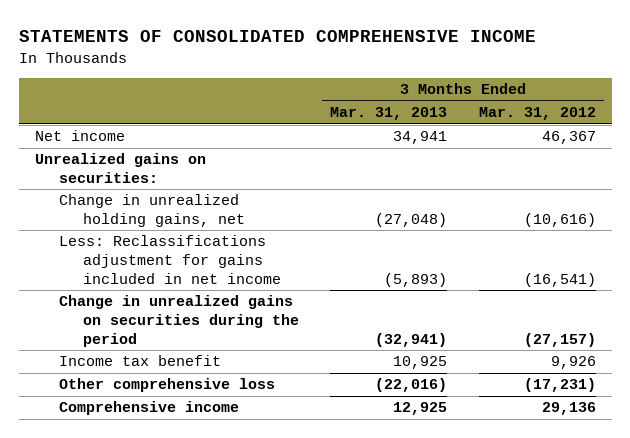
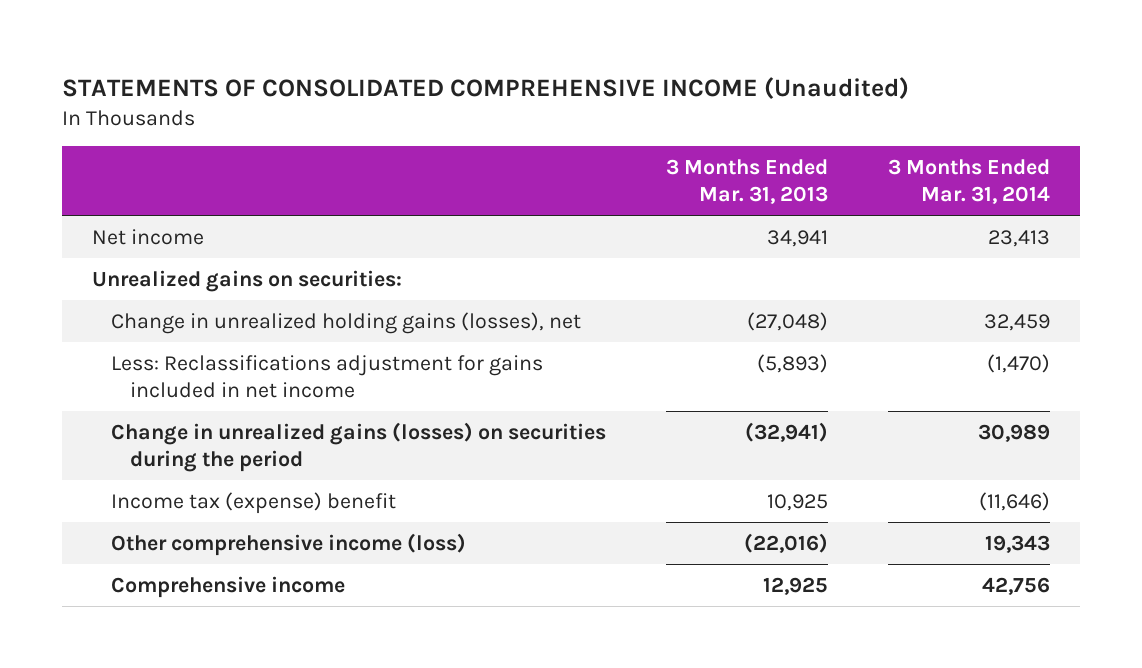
[18,30,536,43] STATEMENTS OF CONSOLIDATED COMPREHENSIVE INCOME -> [62,76,910,99] STATEMENTS OF CONSOLIDATED COMPREHENSIVE INCOME (Unaudited)
[478,107,596,121] Mar. 31, 2012 -> none
none -> [887,159,1050,204] 3 Months Ended Mar. 31, 2014
[58,194,245,227] Change in unrealized holding gains, net -> [110,311,581,334] Change in unrealized holding gains (losses), net
[58,295,299,347] Change in unrealized gains on securities during the period -> [110,421,606,472] Change in unrealized gains (losses) on securities during the period
[58,355,221,367] Income tax benefit -> [110,491,396,514] Income tax (expense) benefit
[58,378,275,393] Other comprehensive loss -> [110,532,466,556] Other comprehensive income (loss)

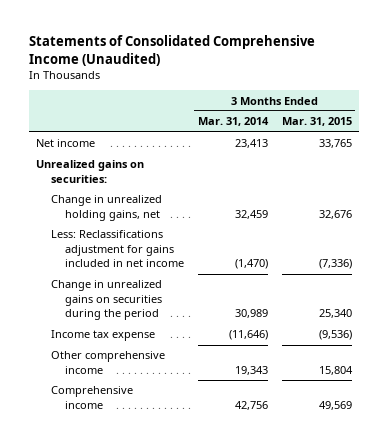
[62,76,910,99] STATEMENTS OF CONSOLIDATED COMPREHENSIVE INCOME (Unaudited) -> [29,35,316,66] Statements of Consolidated Comprehensive Income (Unaudited)
[665,159,828,204] 3 Months Ended Mar. 31, 2013 -> none
none -> [281,117,352,127] Mar. 31, 2015
[110,311,581,334] Change in unrealized holding gains (losses), net -> [50,195,162,221] Change in unrealized holding gains, net
[110,421,606,472] Change in unrealized gains (losses) on securities during the period -> [50,280,162,321] Change in unrealized gains on securities during the period
[110,491,396,514] Income tax (expense) benefit -> [50,330,155,342] Income tax expense
[110,532,466,556] Other comprehensive income (loss) -> [50,351,165,374] Other comprehensive income

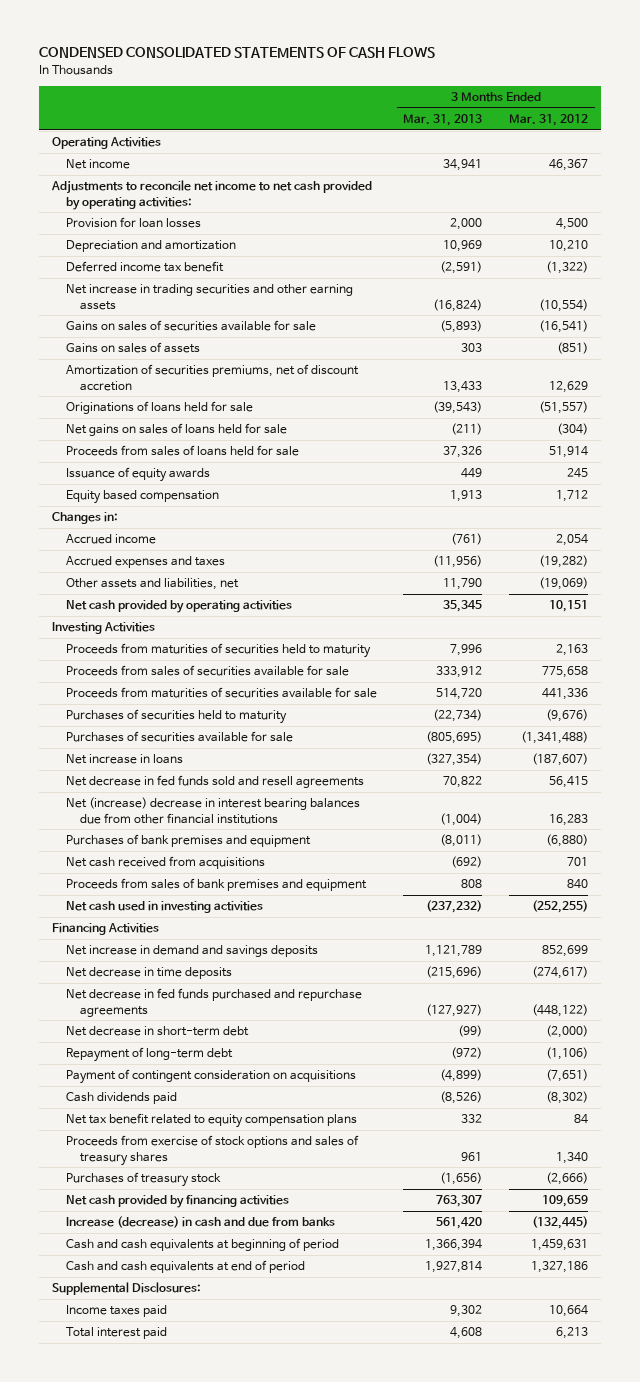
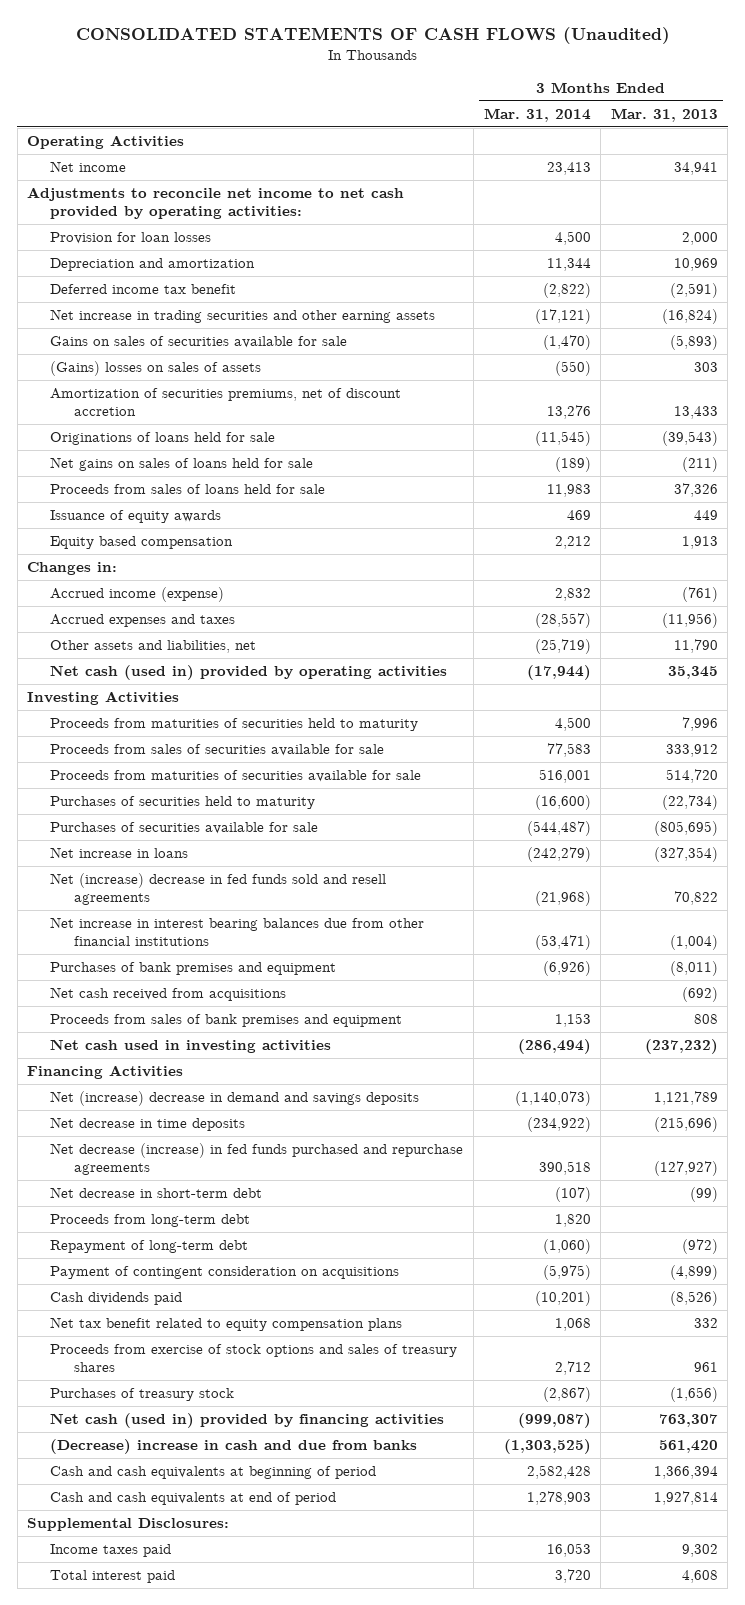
[38,47,435,59] CONDENSED CONSOLIDATED STATEMENTS OF CASH FLOWS -> [75,27,670,45] CONSOLIDATED STATEMENTS OF CASH FLOWS (Unaudited)
[508,114,588,127] Mar. 31, 2012 -> none
none -> [483,107,591,122] Mar. 31, 2014
[65,342,200,354] Gains on sales of assets -> [50,361,262,377] (Gains) losses on sales of assets
[65,534,156,545] Accrued income -> [50,587,225,603] Accrued income (expense)
[65,600,292,614] Net cash provided by operating activities -> [50,665,448,681] Net cash (used in) provided by operating activities
[65,775,364,789] Net decrease in fed funds sold and resell agreements -> [50,873,387,905] Net (increase) decrease in fed funds sold and resell agreements
[65,797,360,824] Net (increase) decrease in interest bearing balances due from other financial institutions -> [50,917,425,946] Net increase in interest bearing balances due from other financial institutions
[65,945,318,958] Net increase in demand and savings deposits -> [50,1091,420,1107] Net (increase) decrease in demand and savings deposits
[65,988,362,1017] Net decrease in fed funds purchased and repurchase agreements -> [50,1143,464,1175] Net decrease (increase) in fed funds purchased and repurchase agreements
none -> [50,1214,251,1228] Proceeds from long-term debt
[65,1195,289,1209] Net cash provided by financing activities -> [50,1413,445,1429] Net cash (used in) provided by financing activities
[65,1216,335,1229] Increase (decrease) in cash and due from banks -> [50,1439,418,1455] (Decrease) increase in cash and due from banks

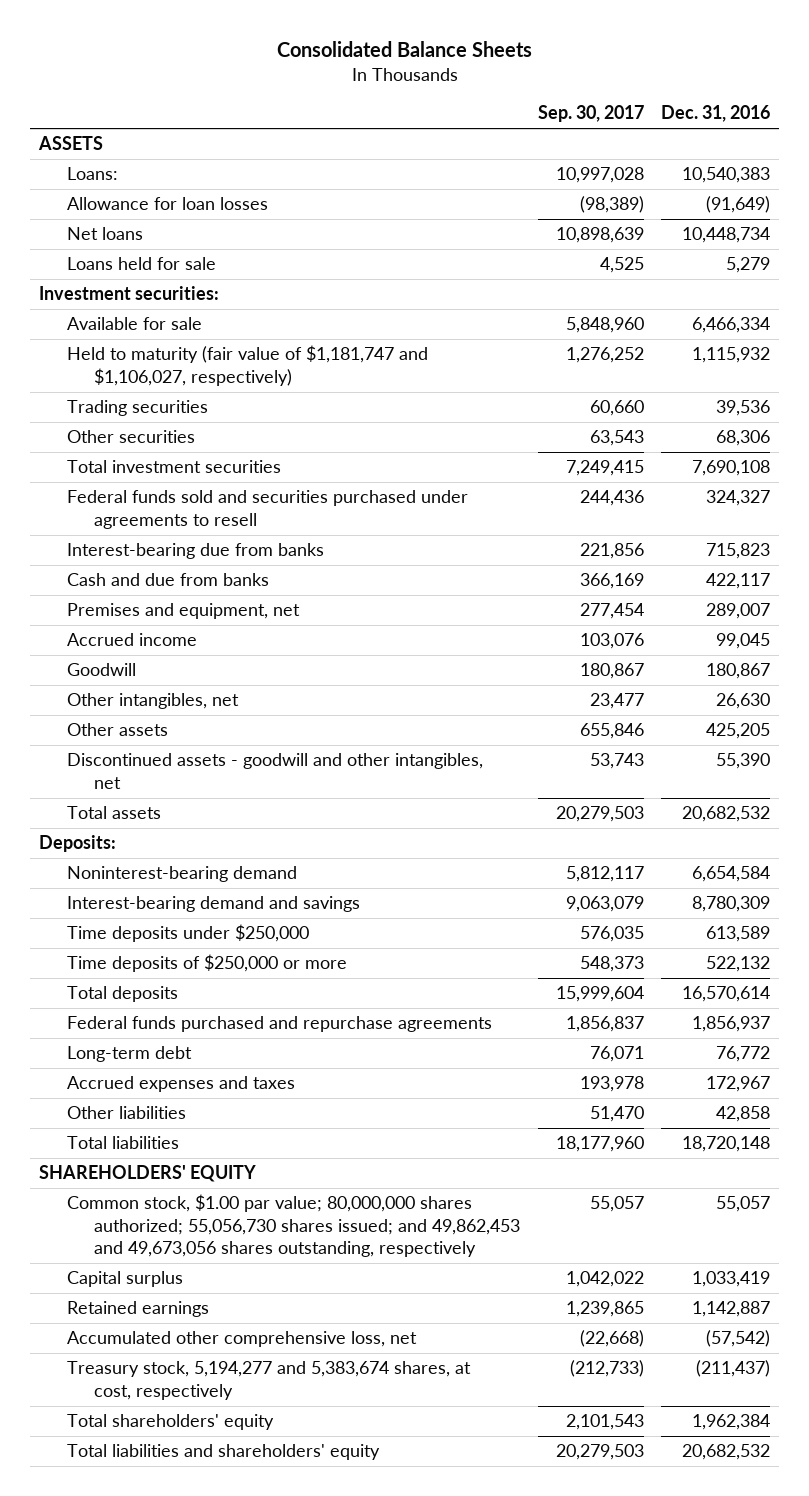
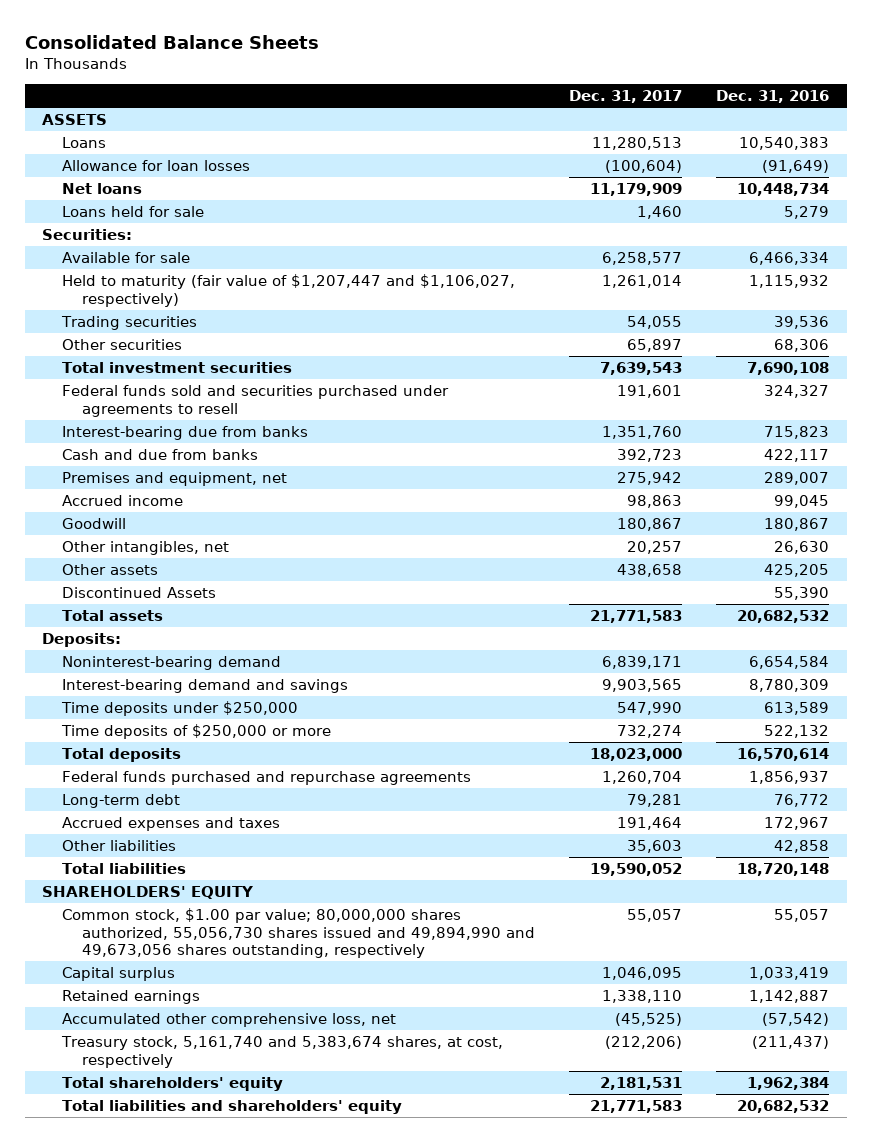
[537,105,644,123] Sep. 30, 2017 -> none
none -> [569,90,683,104] Dec. 31, 2017
[66,167,118,181] Loans: -> [62,137,107,149] Loans
[39,286,220,301] Investment securities: -> [42,229,133,241] Securities:
[66,345,428,386] Held to maturity (fair value of $1,181,747 and $1,106,027, respectively) -> [62,274,516,307] Held to maturity (fair value of $1,207,447 and $1,106,027, respectively)
[66,753,483,789] Discontinued assets - goodwill and other intangibles, net -> [62,587,217,599] Discontinued Assets
[66,1194,521,1257] Common stock, $1.00 par value; 80,000,000 shares authorized; 55,056,730 shares issued; and 49,862,453 and 49,673,056 shares outstanding, respectively -> [62,908,535,958] Common stock, $1.00 par value; 80,000,000 shares authorized, 55,056,730 shares issued and 49,894,990 and 49,673,056 shares outstanding, respectively
[66,1361,471,1400] Treasury stock, 5,194,277 and 5,383,674 shares, at cost, respectively -> [61,1036,504,1068] Treasury stock, 5,161,740 and 5,383,674 shares, at cost, respectively

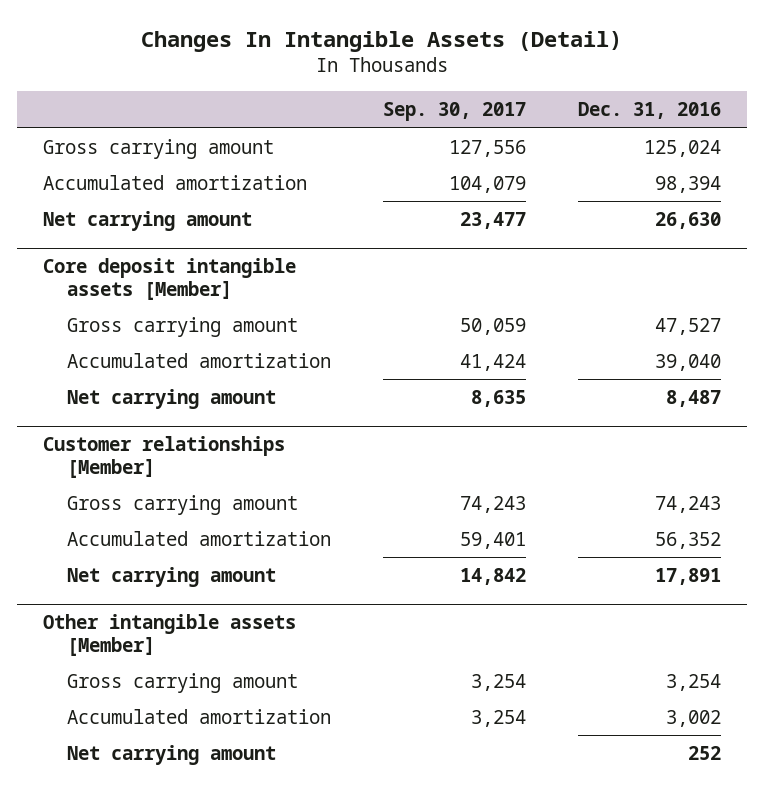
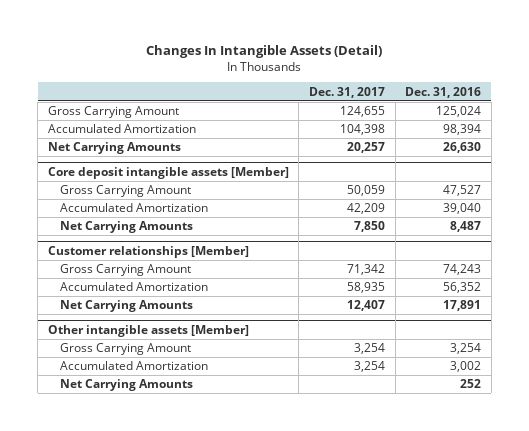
[382,102,526,122] Sep. 30, 2017 -> none
none -> [308,86,385,98] Dec. 31, 2017
[43,138,275,159] Gross carrying amount -> [47,106,179,119] Gross Carrying Amount
[43,174,308,190] Accumulated amortization -> [47,124,196,134] Accumulated Amortization
[43,210,253,231] Net carrying amount -> [47,142,181,155] Net Carrying Amounts
[66,316,298,337] Gross carrying amount -> [59,185,191,198] Gross Carrying Amount
[66,352,331,368] Accumulated amortization -> [59,203,208,213] Accumulated Amortization
[66,388,276,409] Net carrying amount -> [59,221,193,234] Net Carrying Amounts
[66,494,298,515] Gross carrying amount -> [59,264,191,277] Gross Carrying Amount
[66,530,331,546] Accumulated amortization -> [59,282,208,292] Accumulated Amortization
[66,566,276,587] Net carrying amount -> [59,300,193,313] Net Carrying Amounts
[66,672,298,693] Gross carrying amount -> [59,343,191,356] Gross Carrying Amount
[66,708,331,724] Accumulated amortization -> [59,361,208,371] Accumulated Amortization
[66,744,276,765] Net carrying amount -> [59,379,193,392] Net Carrying Amounts

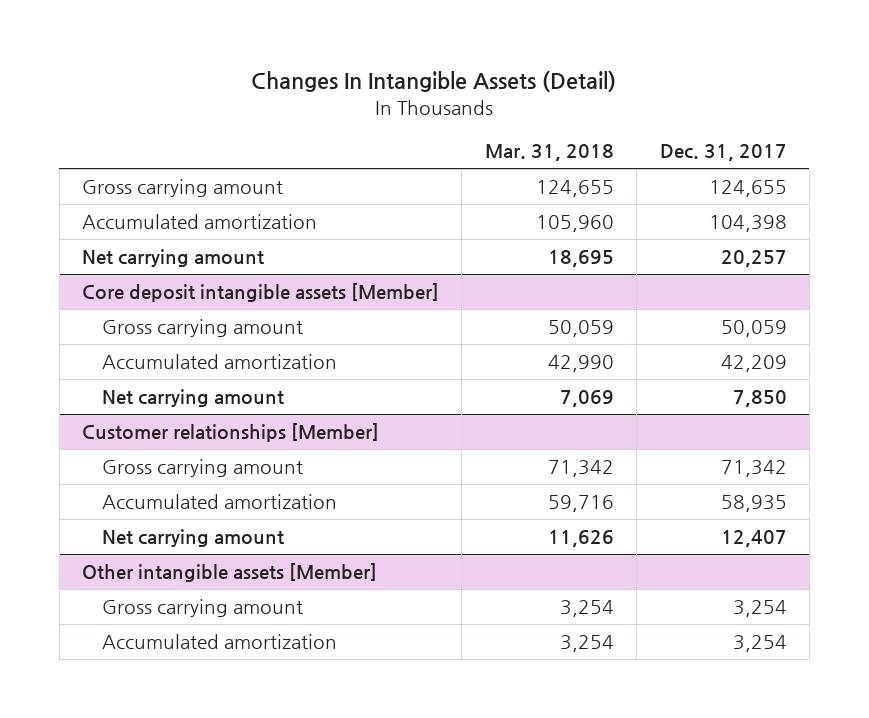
[405,86,482,98] Dec. 31, 2016 -> none
none -> [484,144,614,162] Mar. 31, 2018
[47,106,179,119] Gross Carrying Amount -> [82,179,284,198] Gross carrying amount
[47,124,196,134] Accumulated Amortization -> [82,214,318,230] Accumulated amortization
[47,142,181,155] Net Carrying Amounts -> [82,249,265,268] Net carrying amount
[59,185,191,198] Gross Carrying Amount -> [101,319,303,338] Gross carrying amount
[59,203,208,213] Accumulated Amortization -> [101,354,337,370] Accumulated amortization
[59,221,193,234] Net Carrying Amounts -> [101,389,284,408] Net carrying amount
[59,264,191,277] Gross Carrying Amount -> [101,459,303,478] Gross carrying amount
[59,282,208,292] Accumulated Amortization -> [101,494,337,510] Accumulated amortization
[59,300,193,313] Net Carrying Amounts -> [101,529,284,548] Net carrying amount
[59,379,193,392] Net Carrying Amounts -> none
[59,343,191,356] Gross Carrying Amount -> [101,599,303,618] Gross carrying amount
[59,361,208,371] Accumulated Amortization -> [101,634,337,650] Accumulated amortization

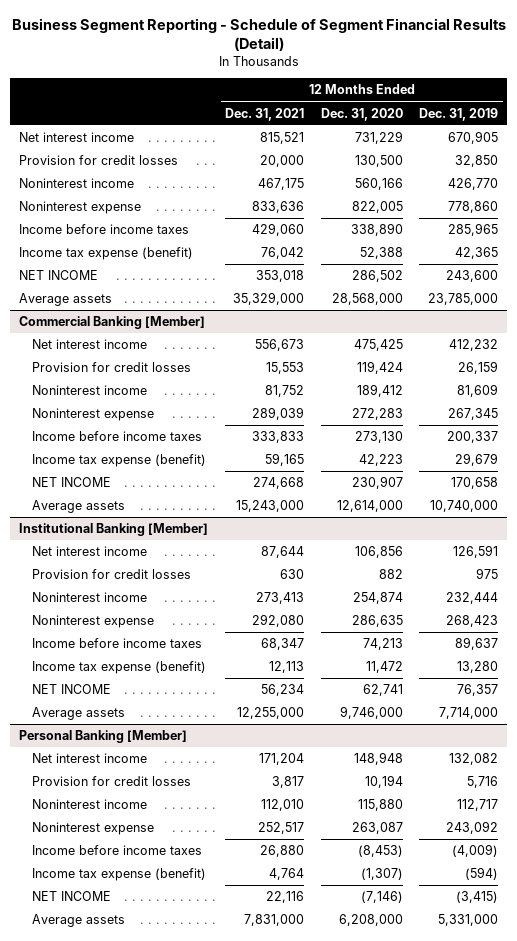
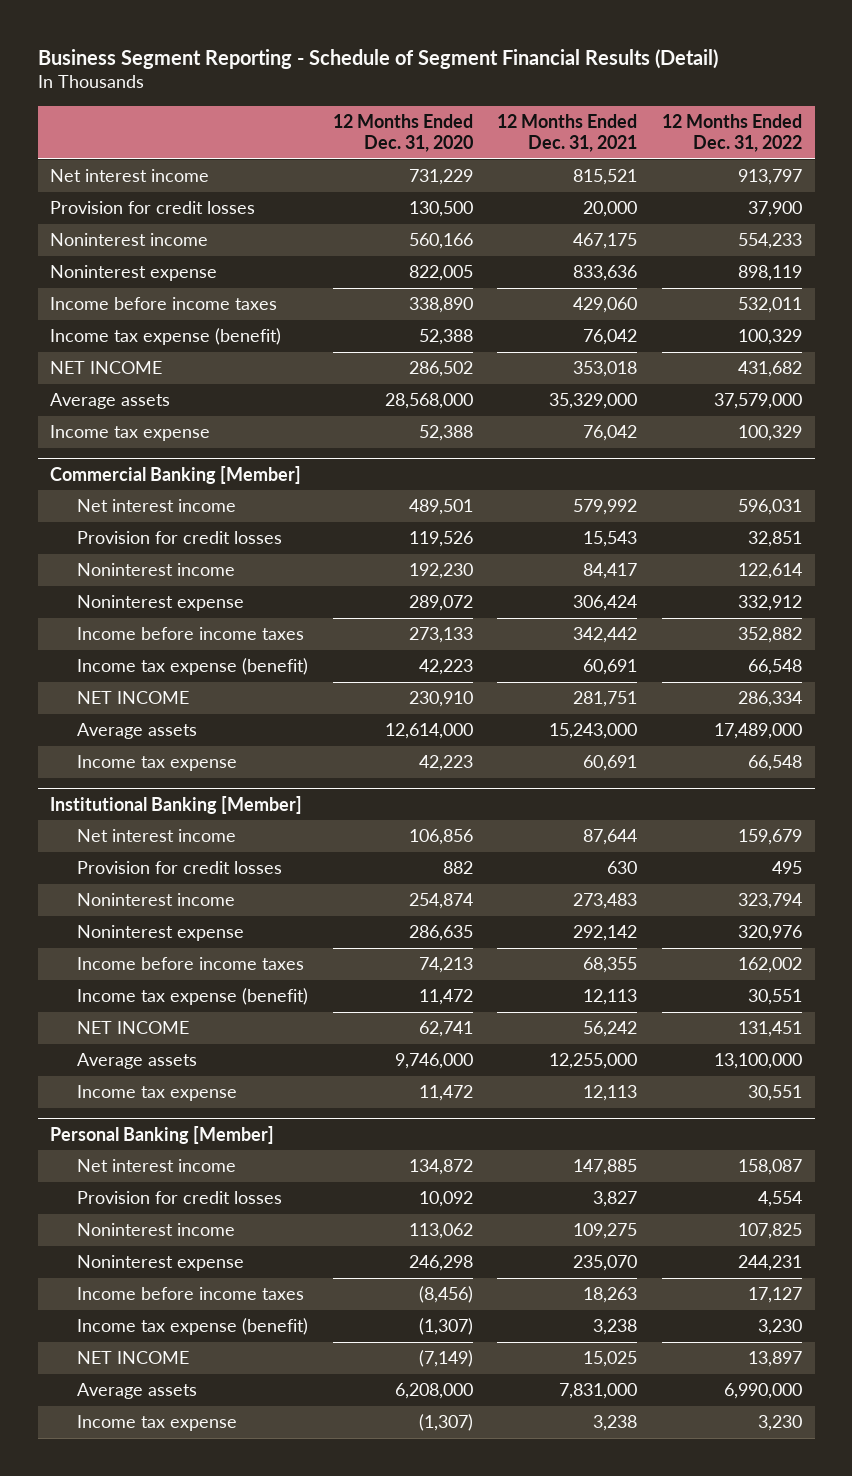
[419,107,499,121] Dec. 31, 2019 -> none
none -> [662,113,803,152] 12 Months Ended Dec. 31, 2022
none -> [50,425,211,442] Income tax expense
[254,339,304,352] 556,673 -> [573,499,638,516] 579,992
[353,339,403,352] 475,425 -> [408,499,473,516] 489,501
[265,362,304,375] 15,553 -> [583,531,638,548] 15,543
[356,361,403,375] 119,424 -> [408,531,473,548] 119,526
[264,385,304,398] 81,752 -> [583,563,638,580] 84,417
[356,384,403,398] 189,412 -> [408,563,473,580] 192,230
[251,407,304,421] 289,039 -> [573,595,638,612] 306,424
[351,408,403,421] 272,283 -> [408,595,473,612] 289,072
[251,431,304,444] 333,833 -> [573,627,638,644] 342,442
[354,431,403,444] 273,130 -> [408,627,473,644] 273,133
[264,453,304,467] 59,165 -> [583,659,638,676] 60,691
[252,477,304,490] 274,668 -> [573,691,638,708] 281,751
[351,476,403,490] 230,907 -> [408,691,473,708] 230,910
none -> [76,755,237,772] Income tax expense
[255,592,304,605] 273,413 -> [573,893,638,910] 273,483
[251,614,304,628] 292,080 -> [573,925,638,942] 292,142
[260,638,304,651] 68,347 -> [583,957,638,974] 68,355
[260,684,304,697] 56,234 -> [583,1021,638,1038] 56,242
none -> [76,1085,237,1102] Income tax expense
[258,753,304,766] 171,204 -> [573,1159,638,1176] 147,885
[353,752,403,766] 148,948 -> [408,1159,473,1176] 134,872
[271,776,304,789] 3,817 -> [593,1191,638,1208] 3,827
[364,775,403,789] 10,194 -> [418,1191,473,1208] 10,092
[260,799,304,812] 112,010 -> [573,1223,638,1240] 109,275
[357,799,403,812] 115,880 -> [408,1223,473,1240] 113,062
[257,822,304,835] 252,517 -> [573,1255,638,1272] 235,070
[351,822,403,835] 263,087 -> [408,1255,473,1272] 246,298
[259,845,304,858] 26,880 -> [583,1287,638,1304] 18,263
[357,845,403,858] (8,453) -> [418,1286,473,1304] (8,456)
[268,868,304,881] 4,764 -> [593,1319,638,1336] 3,238
[265,891,304,904] 22,116 -> [583,1351,638,1368] 15,025
[360,891,403,904] (7,146) -> [418,1350,473,1368] (7,149)
none -> [76,1415,237,1432] Income tax expense

